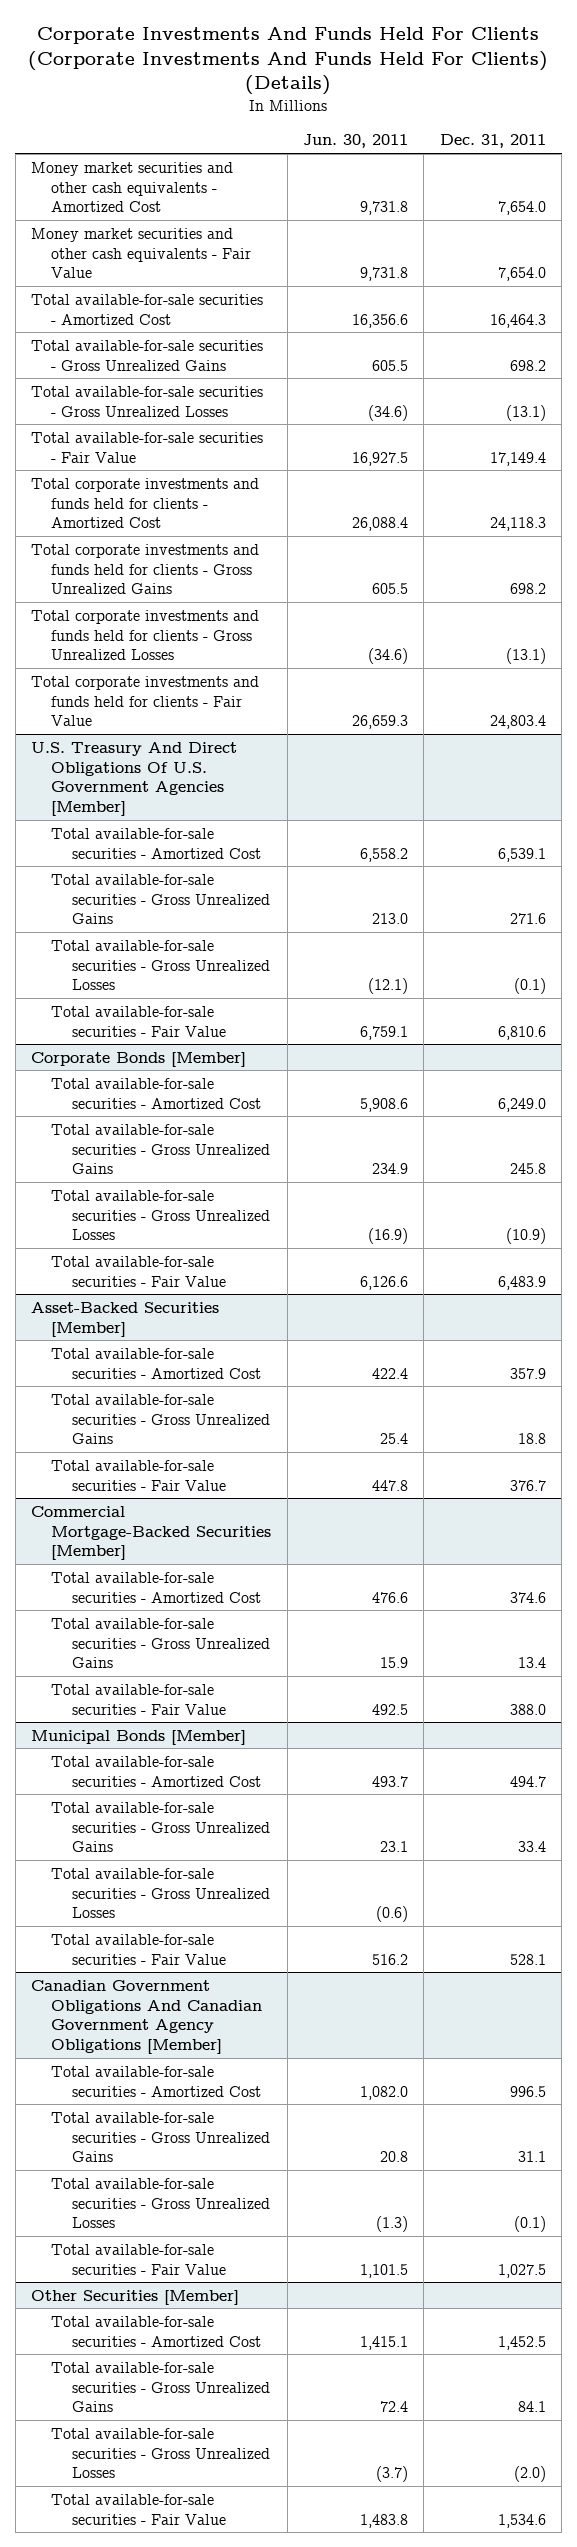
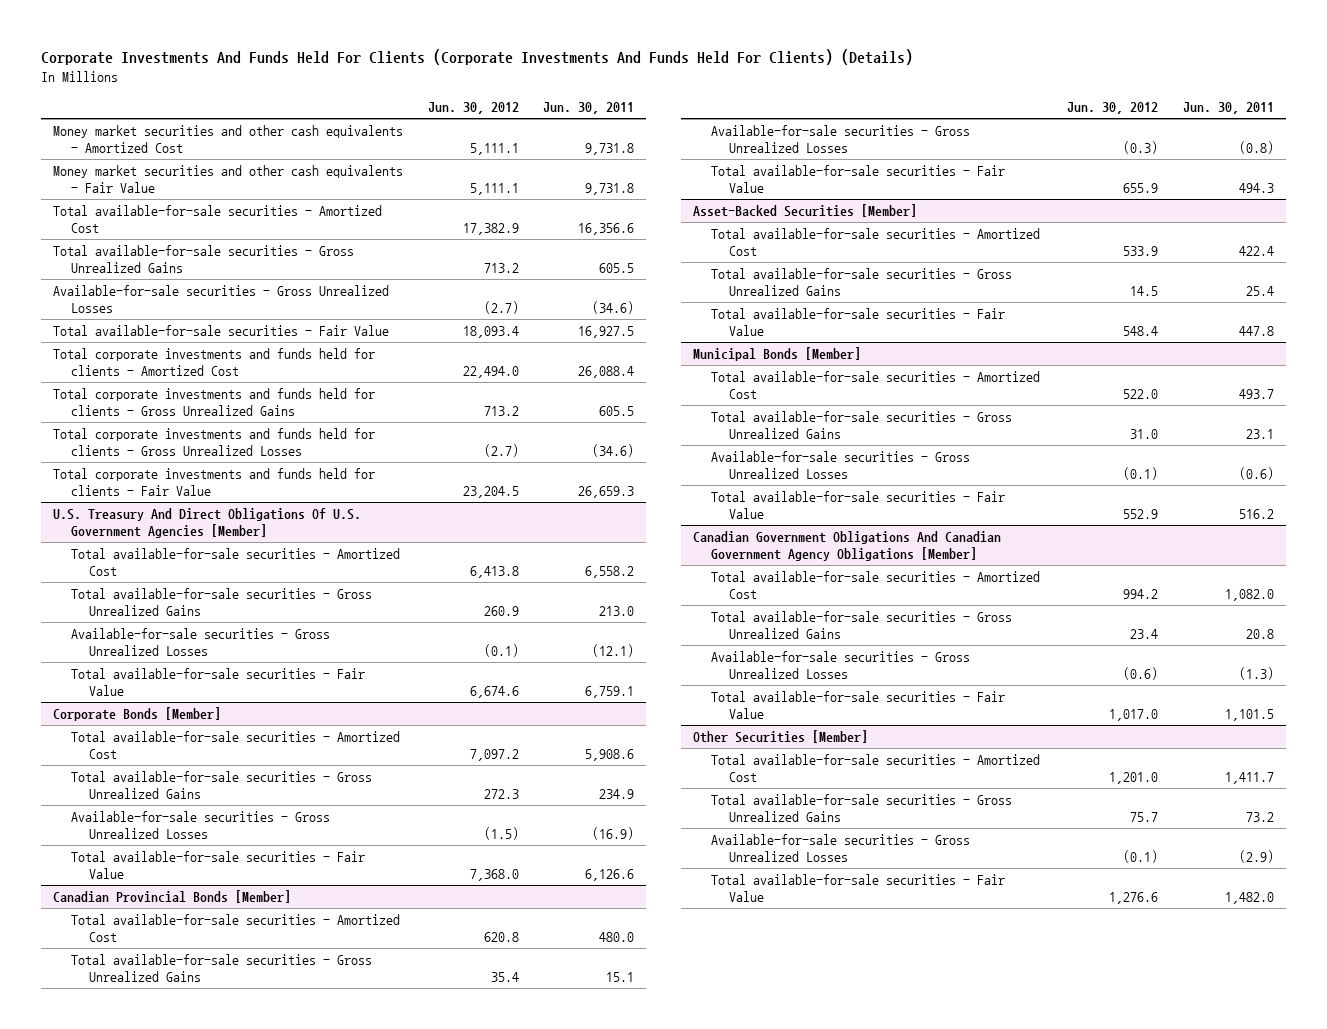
[439,134,546,149] Dec. 31, 2011 -> none
none -> [427,101,519,114] Jun. 30, 2012
[31,385,264,417] Total available-for-sale securities - Gross Unrealized Losses -> [53,285,390,313] Available-for-sale securities - Gross Unrealized Losses
[51,939,270,991] Total available-for-sale securities - Gross Unrealized Losses -> [71,628,331,656] Available-for-sale securities - Gross Unrealized Losses
[51,1189,270,1241] Total available-for-sale securities - Gross Unrealized Losses -> [71,811,331,839] Available-for-sale securities - Gross Unrealized Losses
none -> [53,890,292,904] Canadian Provincial Bonds [Member]
none -> [71,914,401,942] Total available-for-sale securities - Amortized Cost
none -> [71,954,373,982] Total available-for-sale securities - Gross Unrealized Gains
none -> [710,125,970,153] Available-for-sale securities - Gross Unrealized Losses
none -> [710,165,1005,193] Total available-for-sale securities - Fair Value
[31,1505,272,1561] Commercial Mortgage-Backed Securities [Member] -> none
[51,1571,261,1603] Total available-for-sale securities - Amortized Cost -> none
[51,1617,270,1669] Total available-for-sale securities - Gross Unrealized Gains -> none
[51,1683,226,1715] Total available-for-sale securities - Fair Value -> none
[51,1867,270,1919] Total available-for-sale securities - Gross Unrealized Losses -> [710,451,970,479] Available-for-sale securities - Gross Unrealized Losses
[51,2177,270,2229] Total available-for-sale securities - Gross Unrealized Losses -> [710,651,970,679] Available-for-sale securities - Gross Unrealized Losses
[360,2335,409,2350] 1,415.1 -> [1224,771,1274,784] 1,411.7
[380,2401,409,2413] 72.4 -> [1245,811,1274,822] 73.2
[51,2427,270,2479] Total available-for-sale securities - Gross Unrealized Losses -> [710,834,970,862] Available-for-sale securities - Gross Unrealized Losses
[376,2466,409,2483] (3.7) -> [1238,849,1274,863] (2.9)
[360,2513,409,2528] 1,483.8 -> [1224,891,1274,904] 1,482.0

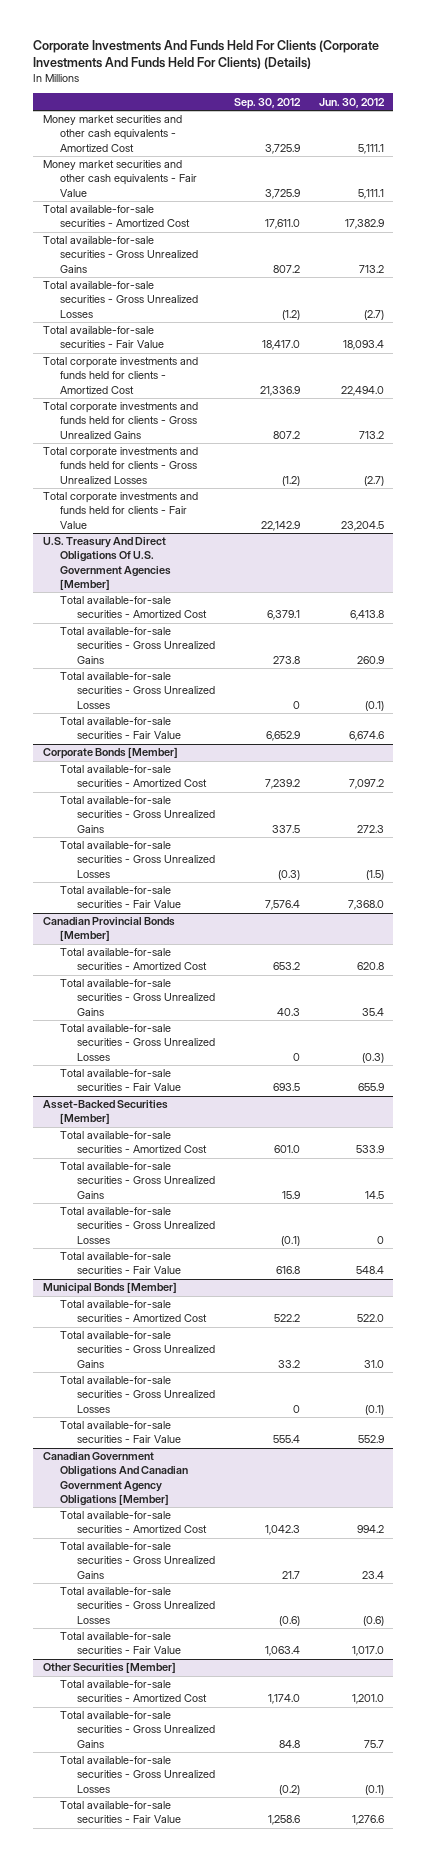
[542,101,634,114] Jun. 30, 2011 -> none
none -> [234,97,302,109] Sep. 30, 2012
[53,285,390,313] Available-for-sale securities - Gross Unrealized Losses -> [42,281,198,318] Total available-for-sale securities - Gross Unrealized Losses
[71,628,331,656] Available-for-sale securities - Gross Unrealized Losses -> [59,672,216,709] Total available-for-sale securities - Gross Unrealized Losses
[71,811,331,839] Available-for-sale securities - Gross Unrealized Losses -> [59,841,216,878] Total available-for-sale securities - Gross Unrealized Losses
[710,125,970,153] Available-for-sale securities - Gross Unrealized Losses -> [59,1024,216,1061] Total available-for-sale securities - Gross Unrealized Losses
none -> [59,1207,216,1244] Total available-for-sale securities - Gross Unrealized Losses
[710,451,970,479] Available-for-sale securities - Gross Unrealized Losses -> [59,1376,216,1413] Total available-for-sale securities - Gross Unrealized Losses
[710,651,970,679] Available-for-sale securities - Gross Unrealized Losses -> [59,1587,216,1624] Total available-for-sale securities - Gross Unrealized Losses
[710,834,970,862] Available-for-sale securities - Gross Unrealized Losses -> [59,1756,216,1793] Total available-for-sale securities - Gross Unrealized Losses

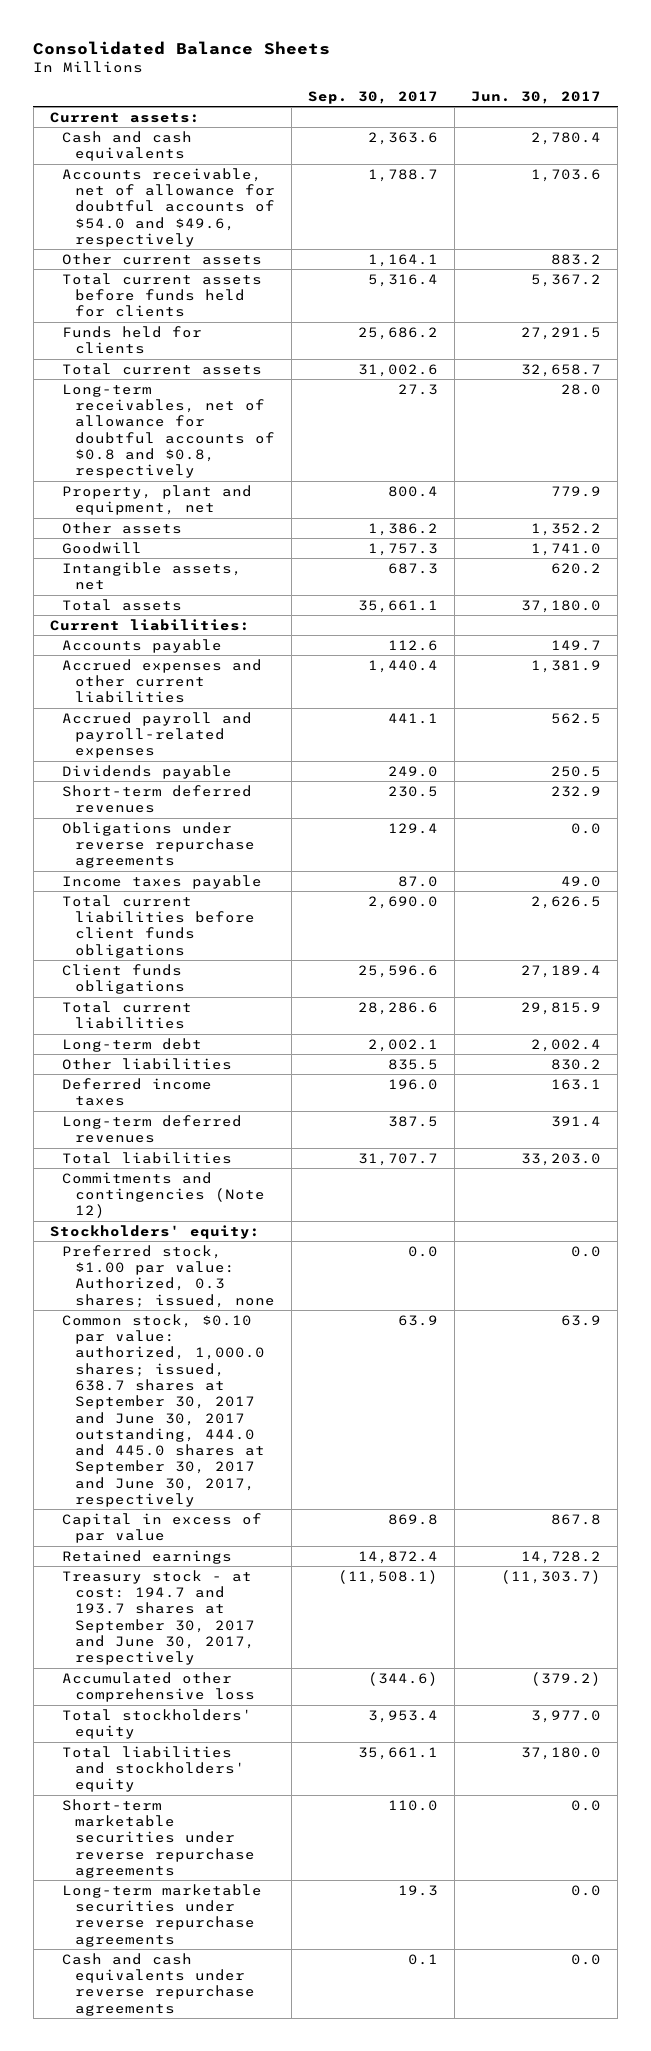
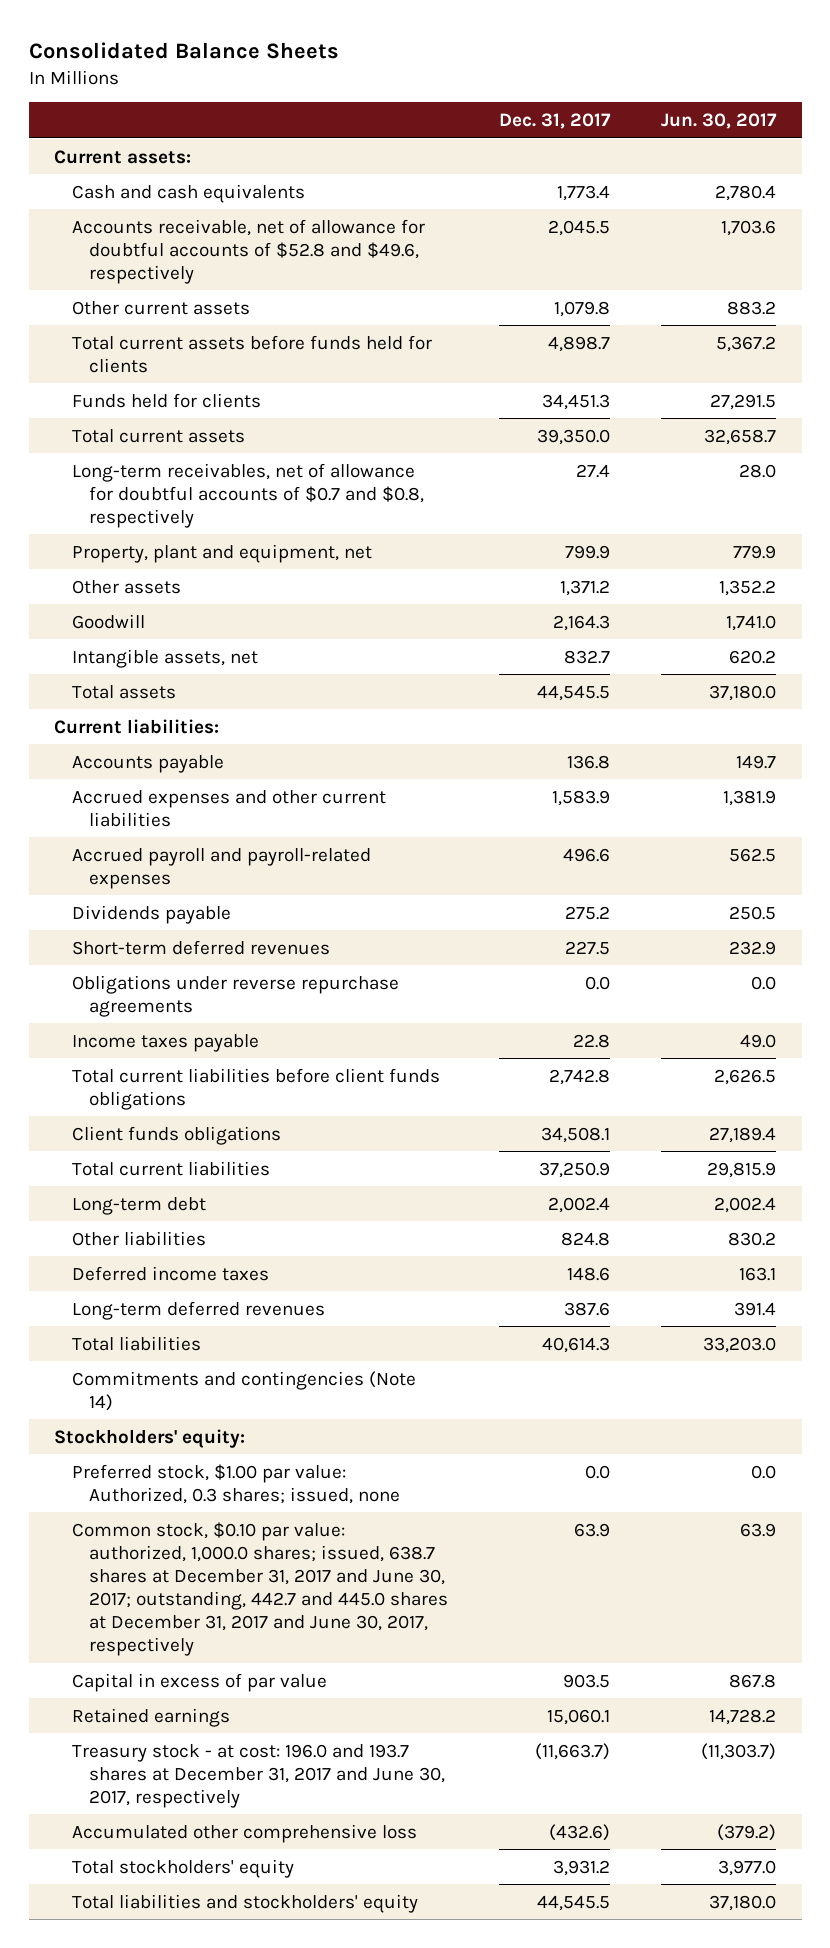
[307,90,438,104] Sep. 30, 2017 -> none
none -> [499,113,612,130] Dec. 31, 2017
[62,167,275,247] Accounts receivable, net of allowance for doubtful accounts of $54.0 and $49.6, respectively -> [71,218,425,284] Accounts receivable, net of allowance for doubtful accounts of $52.8 and $49.6, respectively
[62,383,275,479] Long-term receivables, net of allowance for doubtful accounts of $0.8 and $0.8, respectively -> [71,462,425,528] Long-term receivables, net of allowance for doubtful accounts of $0.7 and $0.8, respectively
[62,1171,265,1219] Commitments and contingencies (Note 12) -> [71,1370,416,1411] Commitments and contingencies (Note 14)
[62,1313,265,1507] Common stock, $0.10 par value: authorized, 1,000.0 shares; issued, 638.7 shares at September 30, 2017 and June 30, 2017 outstanding, 444.0 and 445.0 shares at September 30, 2017 and June 30, 2017, respectively -> [71,1521,449,1656] Common stock, $0.10 par value: authorized, 1,000.0 shares; issued, 638.7 shares at December 31, 2017 and June 30, 2017; outstanding, 442.7 and 445.0 shares at December 31, 2017 and June 30, 2017, respectively
[62,1569,255,1666] Treasury stock - at cost: 194.7 and 193.7 shares at September 30, 2017 and June 30, 2017, respectively -> [71,1743,446,1808] Treasury stock - at cost: 196.0 and 193.7 shares at December 31, 2017 and June 30, 2017, respectively
[62,1798,255,1878] Short-term marketable securities under reverse repurchase agreements -> none
[62,1883,263,1947] Long-term marketable securities under reverse repurchase agreements -> none
[62,1952,255,2016] Cash and cash equivalents under reverse repurchase agreements -> none

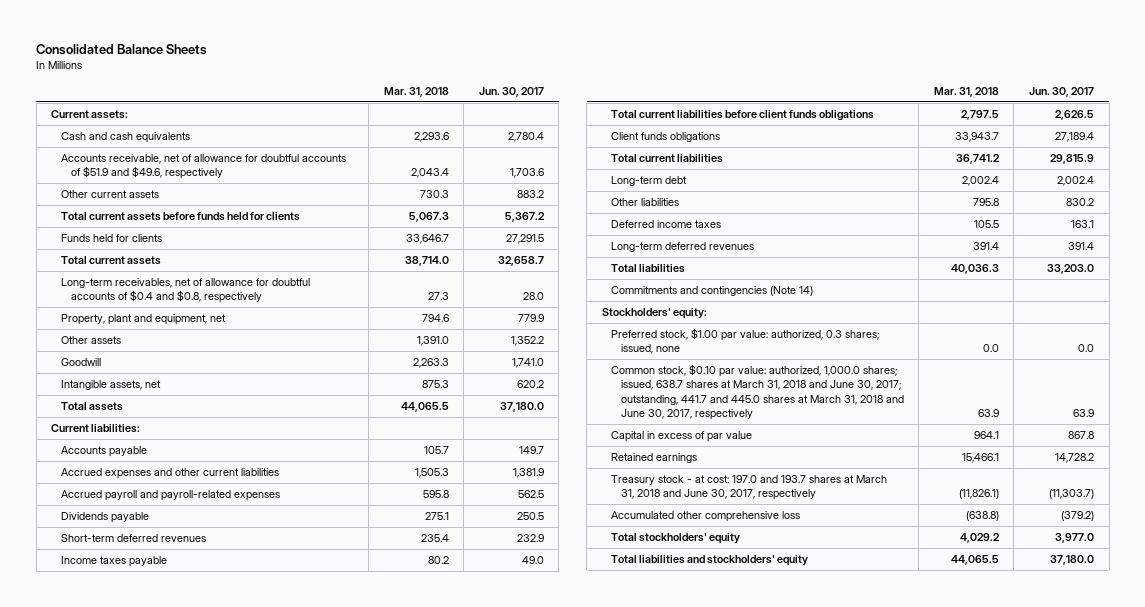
[499,113,612,130] Dec. 31, 2017 -> none
none -> [383,87,449,98] Mar. 31, 2018
[71,218,425,284] Accounts receivable, net of allowance for doubtful accounts of $52.8 and $49.6, respectively -> [60,153,346,180] Accounts receivable, net of allowance for doubtful accounts of $51.9 and $49.6, respectively
[71,462,425,528] Long-term receivables, net of allowance for doubtful accounts of $0.7 and $0.8, respectively -> [60,277,310,304] Long-term receivables, net of allowance for doubtful accounts of $0.4 and $0.8, respectively
[71,974,399,1017] Obligations under reverse repurchase agreements -> none
[71,1463,401,1504] Preferred stock, $1.00 par value: Authorized, 0.3 shares; issued, none -> [611,327,880,355] Preferred stock, $1.00 par value: authorized, 0.3 shares; issued, none
[71,1521,449,1656] Common stock, $0.10 par value: authorized, 1,000.0 shares; issued, 638.7 shares at December 31, 2017 and June 30, 2017; outstanding, 442.7 and 445.0 shares at December 31, 2017 and June 30, 2017, respectively -> [611,363,904,421] Common stock, $0.10 par value: authorized, 1,000.0 shares; issued, 638.7 shares at March 31, 2018 and June 30, 2017; outstanding, 441.7 and 445.0 shares at March 31, 2018 and June 30, 2017, respectively
[71,1743,446,1808] Treasury stock - at cost: 196.0 and 193.7 shares at December 31, 2017 and June 30, 2017, respectively -> [611,474,888,501] Treasury stock - at cost: 197.0 and 193.7 shares at March 31, 2018 and June 30, 2017, respectively

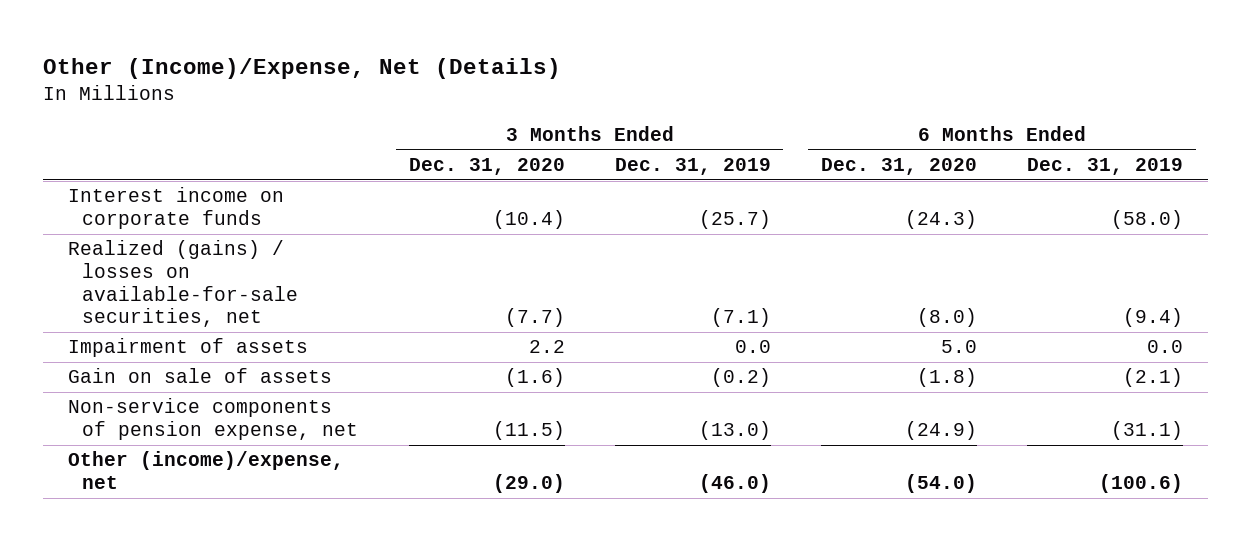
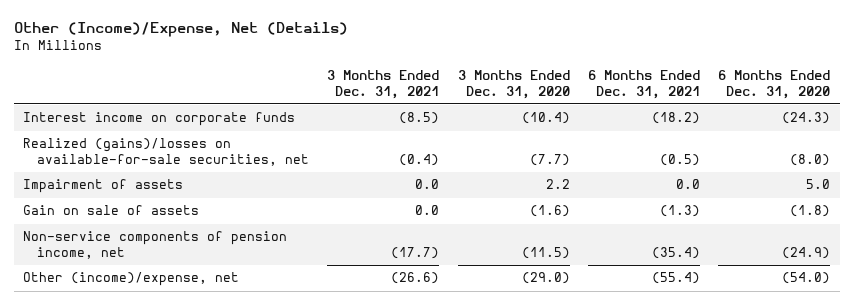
[614,158,771,176] Dec. 31, 2019 -> none
[1027,158,1184,176] Dec. 31, 2019 -> none
none -> [327,69,440,99] 3 Months Ended Dec. 31, 2021
none -> [587,69,700,99] 6 Months Ended Dec. 31, 2021
[68,240,299,328] Realized (gains) / losses on available-for-sale securities, net -> [23,138,309,167] Realized (gains)/losses on available-for-sale securities, net
[68,398,359,441] Non-service components of pension expense, net -> [23,231,288,260] Non-service components of pension income, net

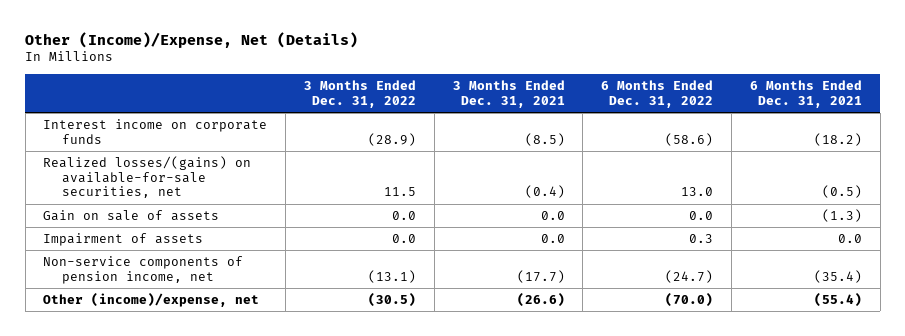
[457,69,570,99] 3 Months Ended Dec. 31, 2020 -> none
[718,69,831,99] 6 Months Ended Dec. 31, 2020 -> none
none -> [303,80,416,108] 3 Months Ended Dec. 31, 2022
none -> [601,80,714,108] 6 Months Ended Dec. 31, 2022
[23,138,309,167] Realized (gains)/losses on available-for-sale securities, net -> [43,156,252,199] Realized losses/(gains) on available-for-sale securities, net
[23,179,184,194] Impairment of assets -> [43,233,204,247] Impairment of assets

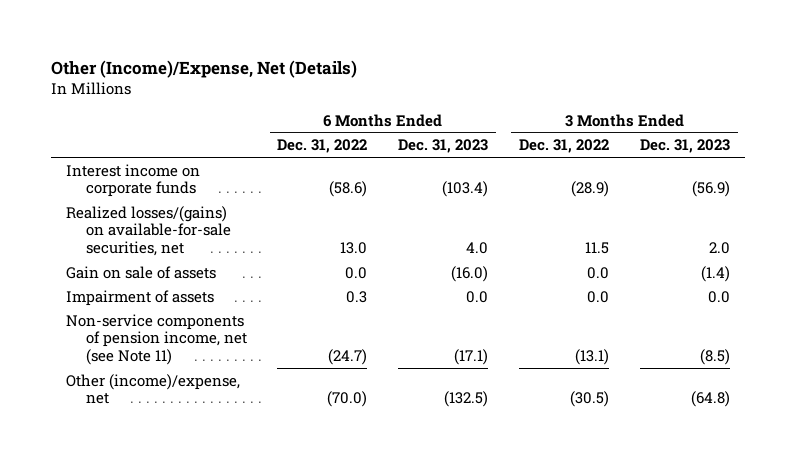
[452,80,565,108] 3 Months Ended Dec. 31, 2021 -> none
[749,80,862,108] 6 Months Ended Dec. 31, 2021 -> none
none -> [398,139,489,154] Dec. 31, 2023
none -> [639,139,730,154] Dec. 31, 2023
[43,256,244,284] Non-service components of pension income, net -> [66,313,247,366] Non-service components of pension income, net (see Note 11)

